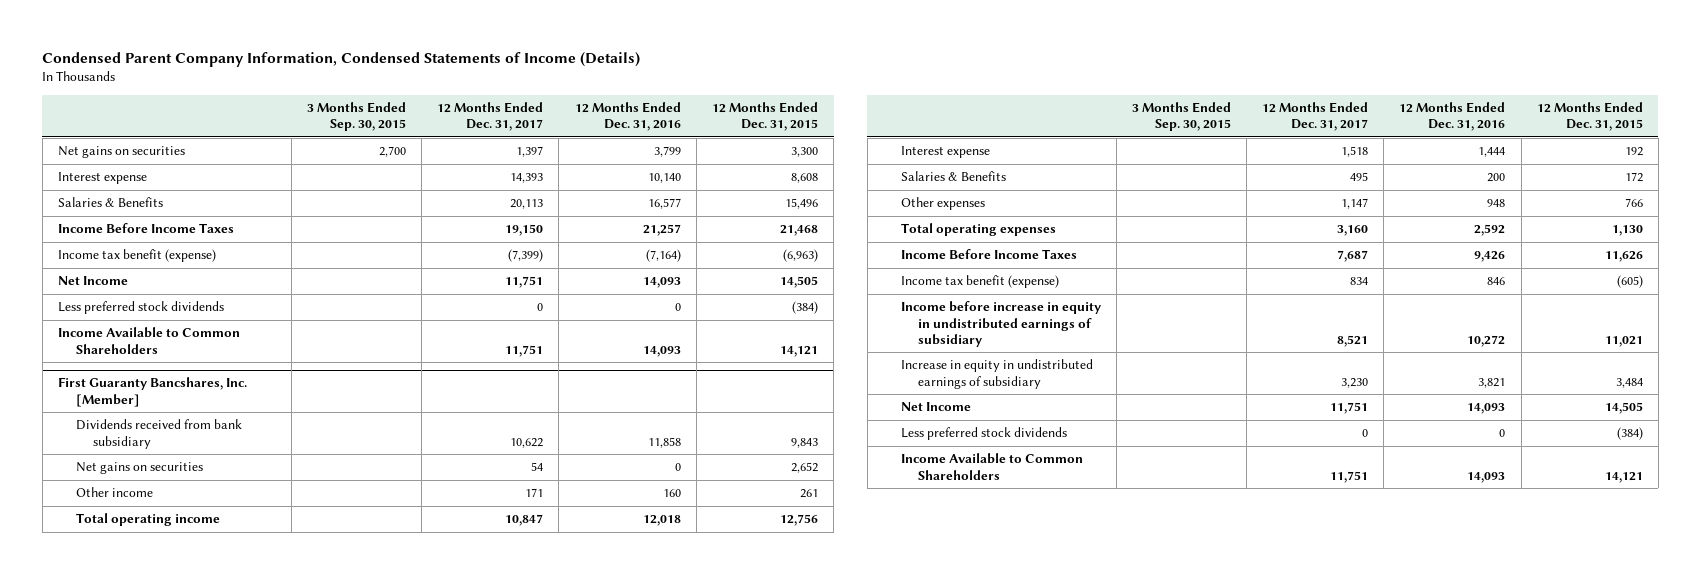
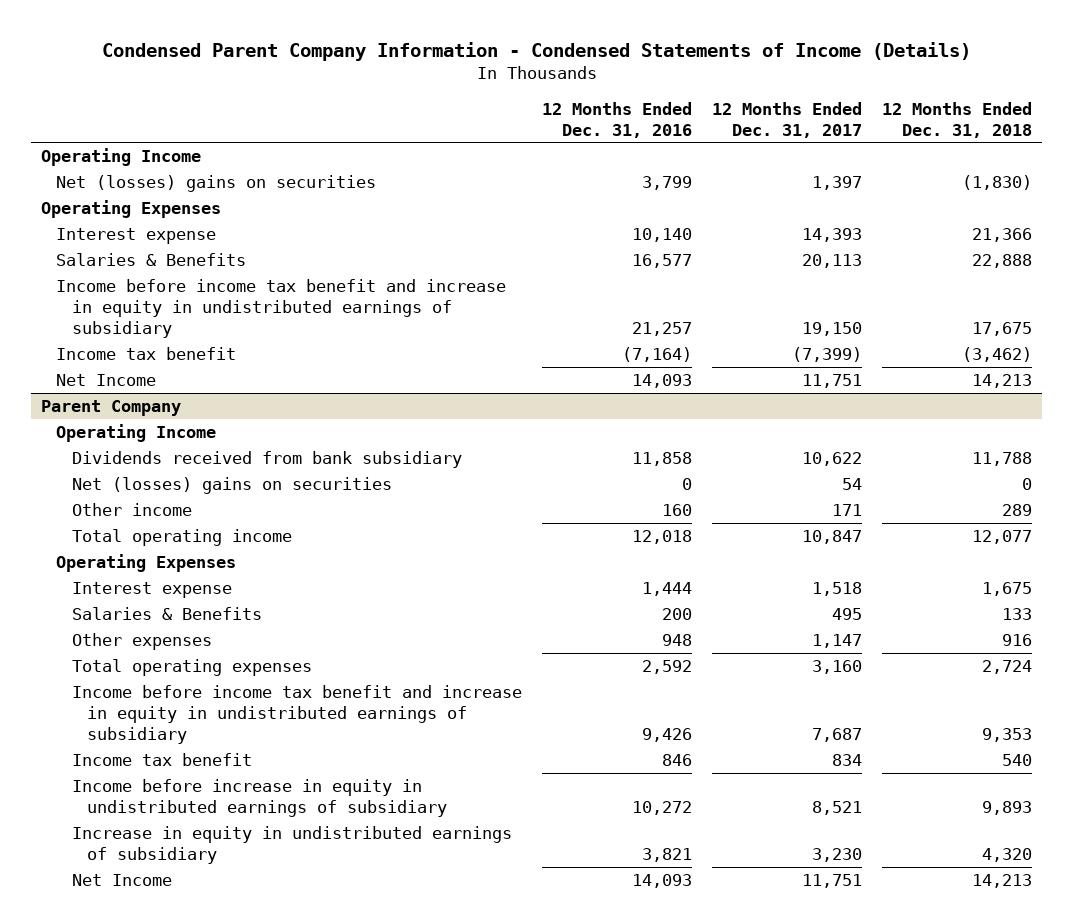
[42,52,641,68] Condensed Parent Company Information, Condensed Statements of Income (Details) -> [101,41,971,61] Condensed Parent Company Information - Condensed Statements of Income (Details)
[306,101,406,132] 3 Months Ended Sep. 30, 2015 -> none
[711,101,818,132] 12 Months Ended Dec. 31, 2015 -> none
none -> [882,101,1033,138] 12 Months Ended Dec. 31, 2018
none -> [40,147,201,166] Operating Income
[57,146,185,159] Net gains on securities -> [56,174,377,192] Net (losses) gains on securities
none -> [40,199,221,218] Operating Expenses
[57,223,234,234] Income Before Income Taxes -> [56,278,507,338] Income before income tax benefit and increase in equity in undistributed earnings of subsidiary
[57,249,216,263] Income tax benefit (expense) -> [56,346,237,360] Income tax benefit
[57,301,224,315] Less preferred stock dividends -> none
[57,327,240,354] Income Available to Common Shareholders -> none
[57,377,247,407] First Guaranty Bancshares, Inc. [Member] -> none
none -> [40,399,181,416] Parent Company
none -> [56,423,217,442] Operating Income
[75,462,203,475] Net gains on securities -> [71,476,392,494] Net (losses) gains on securities
none -> [56,553,237,572] Operating Expenses
[900,249,1077,260] Income Before Income Taxes -> [71,684,522,744] Income before income tax benefit and increase in equity in undistributed earnings of subsidiary
[900,275,1059,289] Income tax benefit (expense) -> [71,752,252,766] Income tax benefit
[900,427,1067,441] Less preferred stock dividends -> none
[900,453,1083,480] Income Available to Common Shareholders -> none

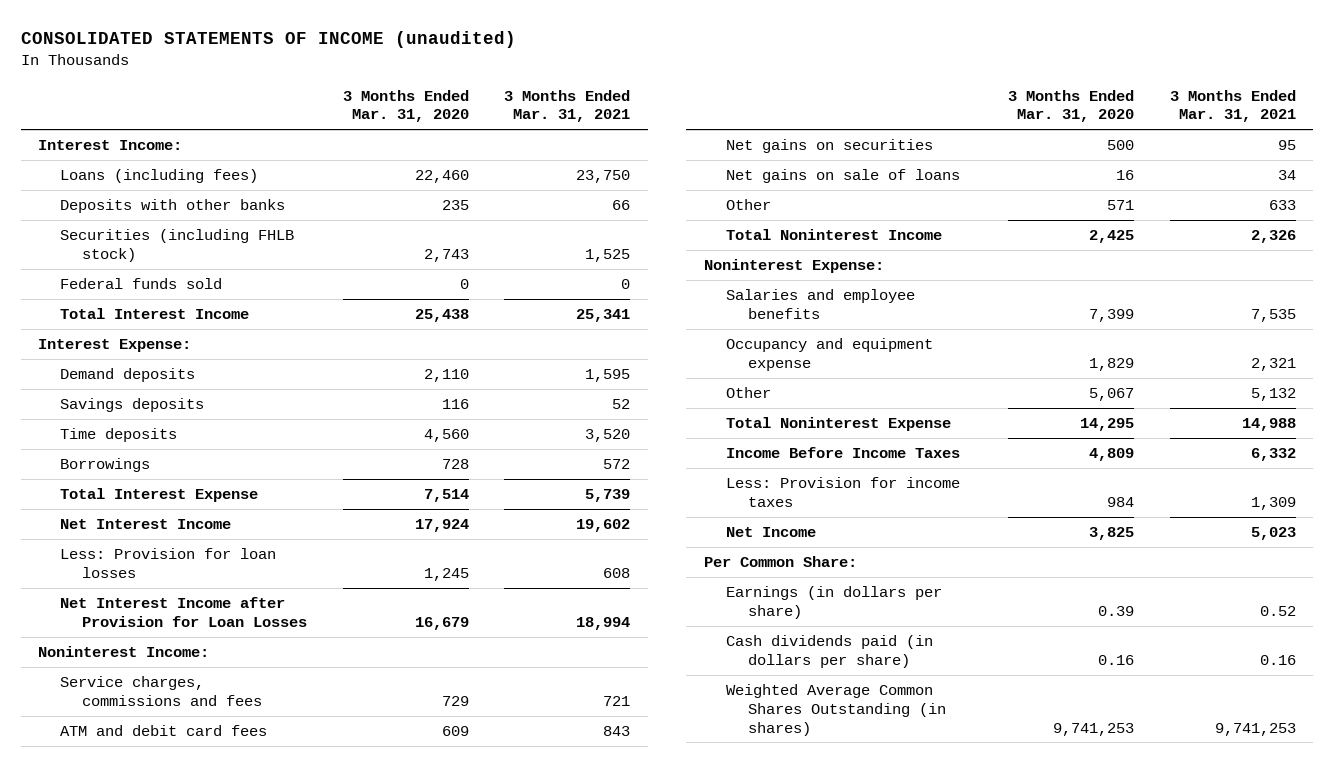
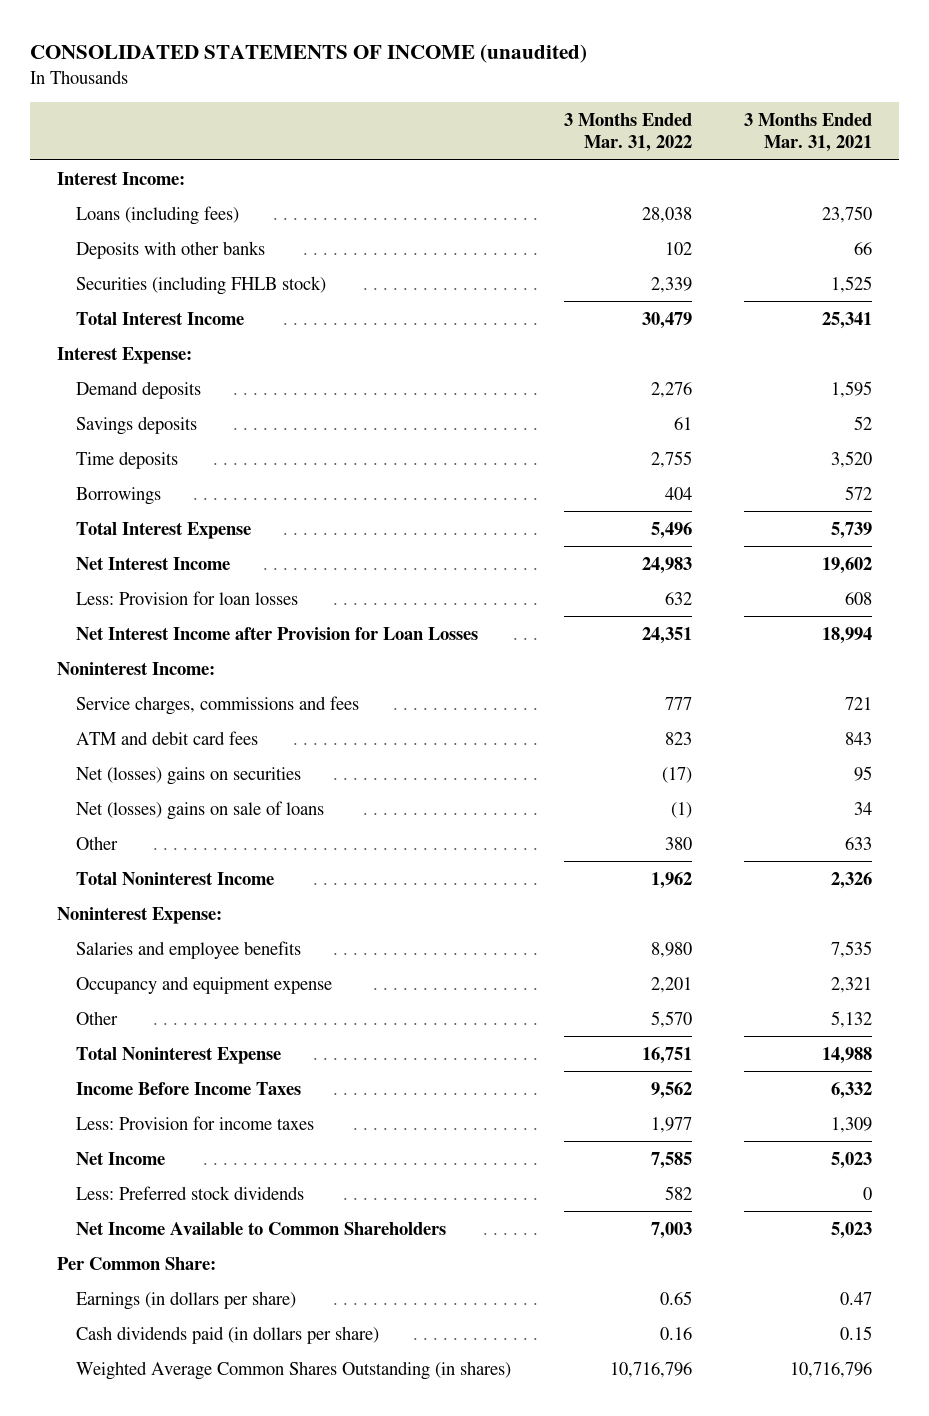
[342,89,469,123] 3 Months Ended Mar. 31, 2020 -> none
none -> [563,113,692,153] 3 Months Ended Mar. 31, 2022
[60,278,223,290] Federal funds sold -> none
[725,139,933,154] Net gains on securities -> [76,766,302,785] Net (losses) gains on securities
[725,169,960,184] Net gains on sale of loans -> [76,800,325,820] Net (losses) gains on sale of loans
none -> [76,1185,305,1200] Less: Preferred stock dividends
none -> [76,1221,447,1235] Net Income Available to Common Shareholders
[1259,605,1296,616] 0.52 -> [840,1291,873,1305] 0.47
[1259,654,1296,665] 0.16 -> [840,1325,873,1340] 0.15
[1214,722,1296,736] 9,741,253 -> [790,1361,873,1378] 10,716,796

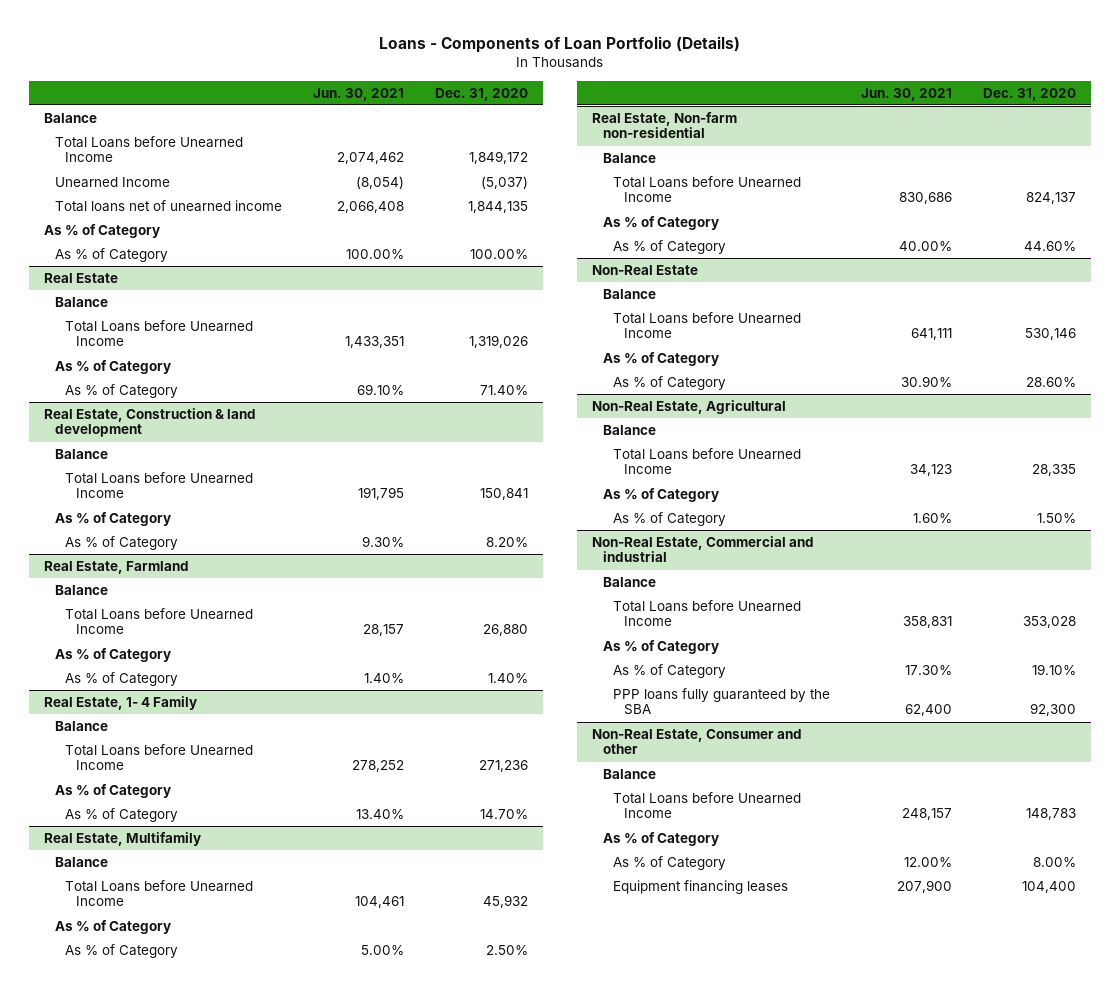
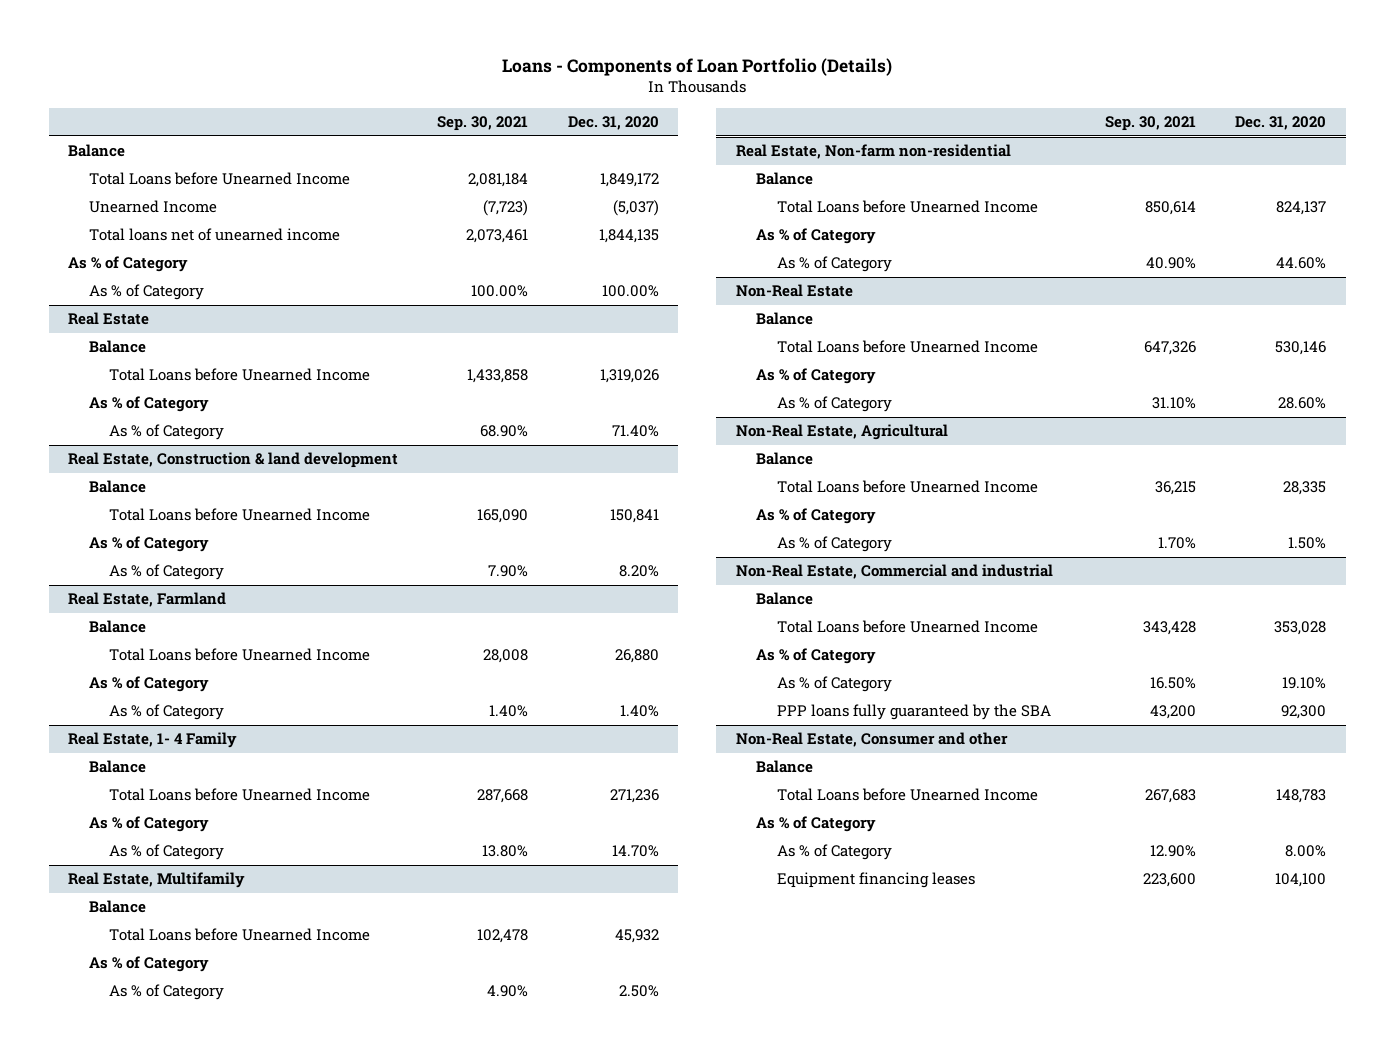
[312,87,404,101] Jun. 30, 2021 -> none
none -> [437,116,529,132] Sep. 30, 2021
[1021,880,1076,893] 104,400 -> [1275,873,1327,888] 104,100

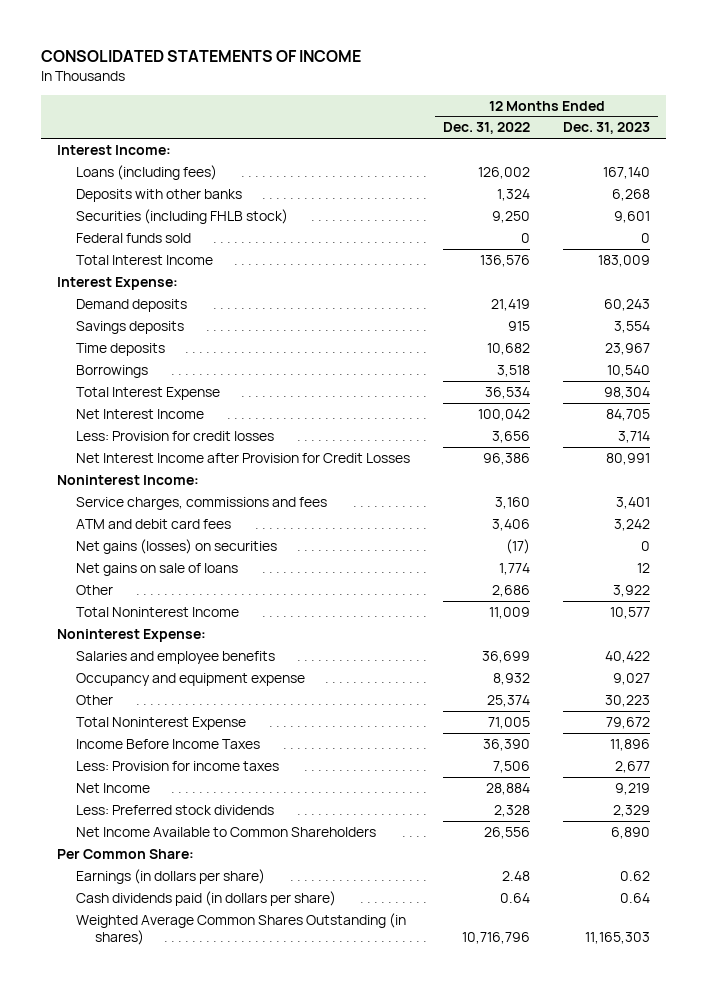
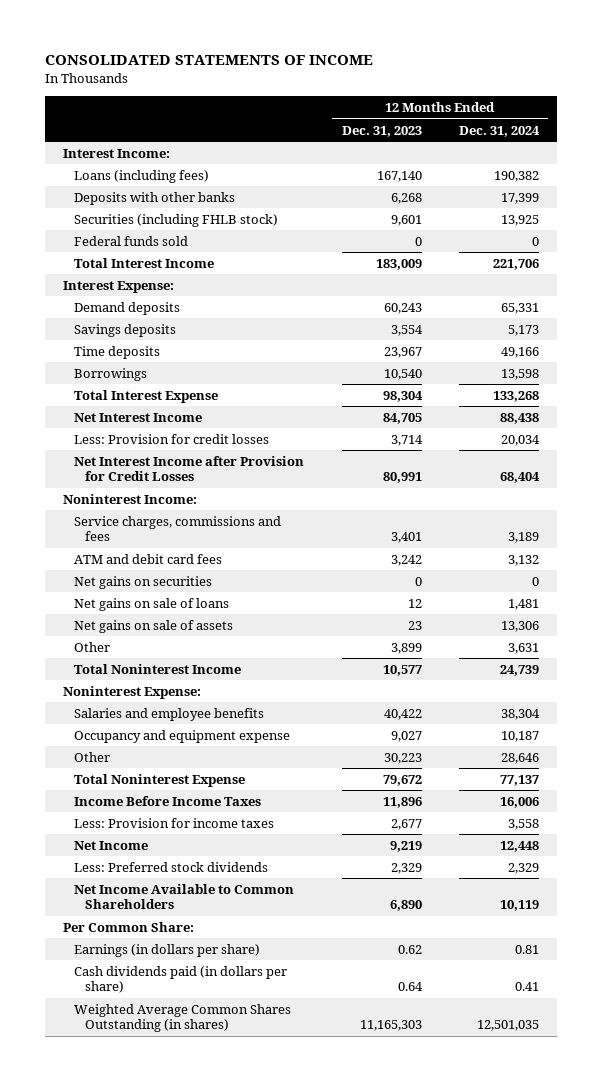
[443,122,531,135] Dec. 31, 2022 -> none
none -> [458,125,540,137] Dec. 31, 2024
[76,538,278,554] Net gains (losses) on securities -> [74,575,213,589] Net gains on securities
none -> [74,619,234,633] Net gains on sale of assets
[612,584,650,597] 3,922 -> [390,642,422,654] 3,899

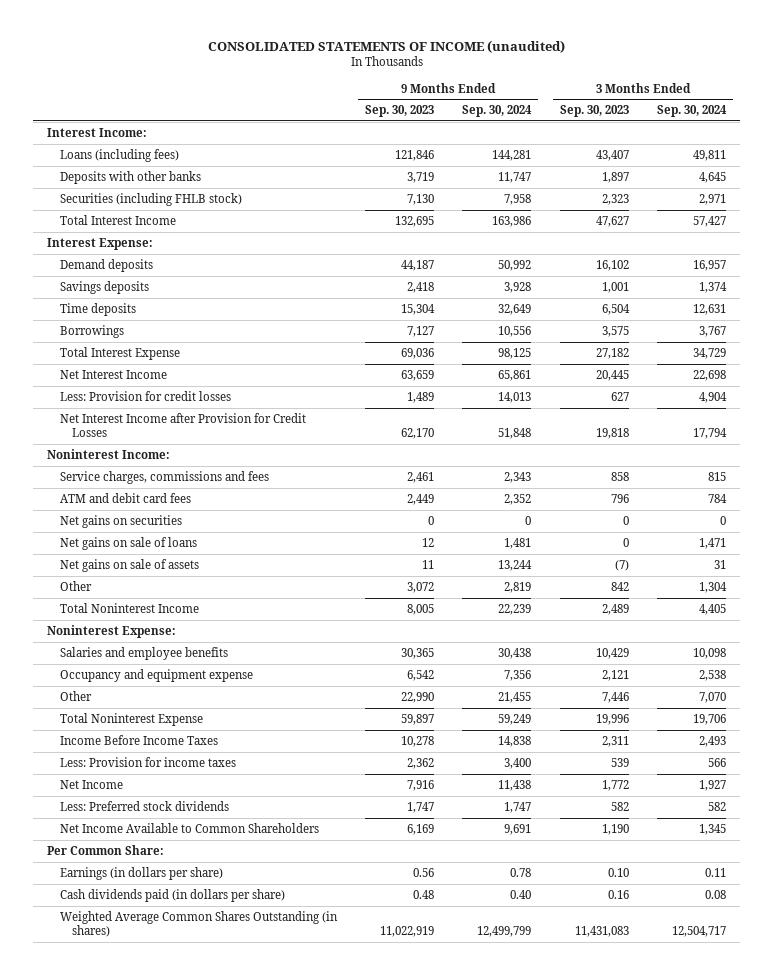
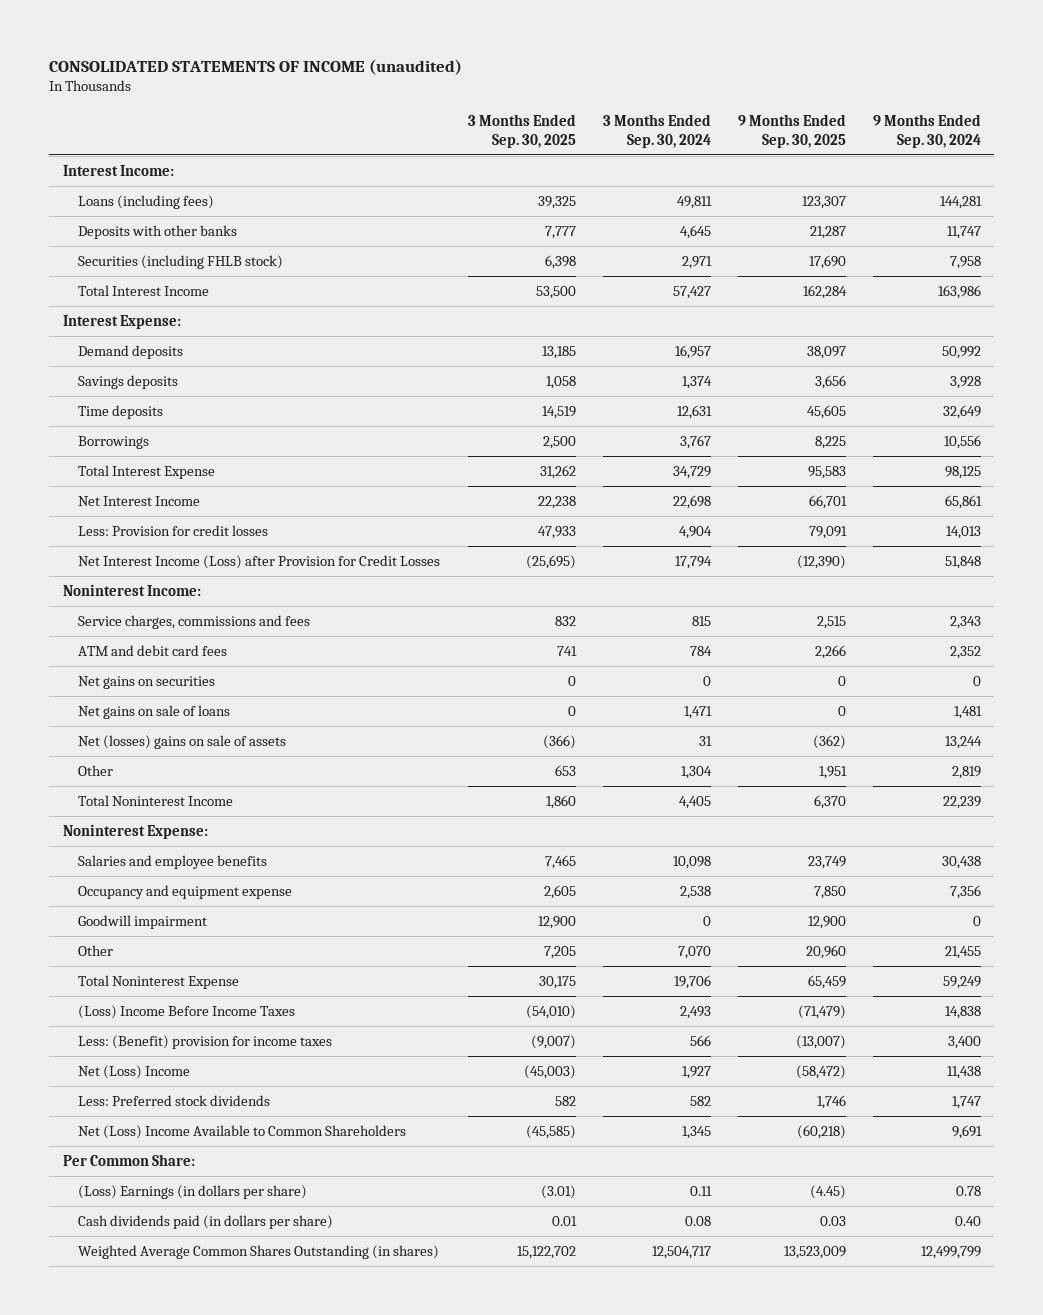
[365,105,435,118] Sep. 30, 2023 -> none
[559,105,629,118] Sep. 30, 2023 -> none
none -> [467,114,576,148] 3 Months Ended Sep. 30, 2025
none -> [737,114,846,148] 9 Months Ended Sep. 30, 2025
[59,412,306,437] Net Interest Income after Provision for Credit Losses -> [78,554,441,569] Net Interest Income (Loss) after Provision for Credit Losses
[59,558,199,572] Net gains on sale of assets -> [78,734,287,749] Net (losses) gains on sale of assets
none -> [78,914,208,929] Goodwill impairment
[59,734,218,745] Income Before Income Taxes -> [78,1004,296,1019] (Loss) Income Before Income Taxes
[59,756,236,767] Less: Provision for income taxes -> [78,1034,333,1049] Less: (Benefit) provision for income taxes
[59,779,123,789] Net Income -> [78,1064,191,1079] Net (Loss) Income
[59,822,319,833] Net Income Available to Common Shareholders -> [78,1124,407,1139] Net (Loss) Income Available to Common Shareholders
[59,866,223,880] Earnings (in dollars per share) -> [78,1184,308,1199] (Loss) Earnings (in dollars per share)

